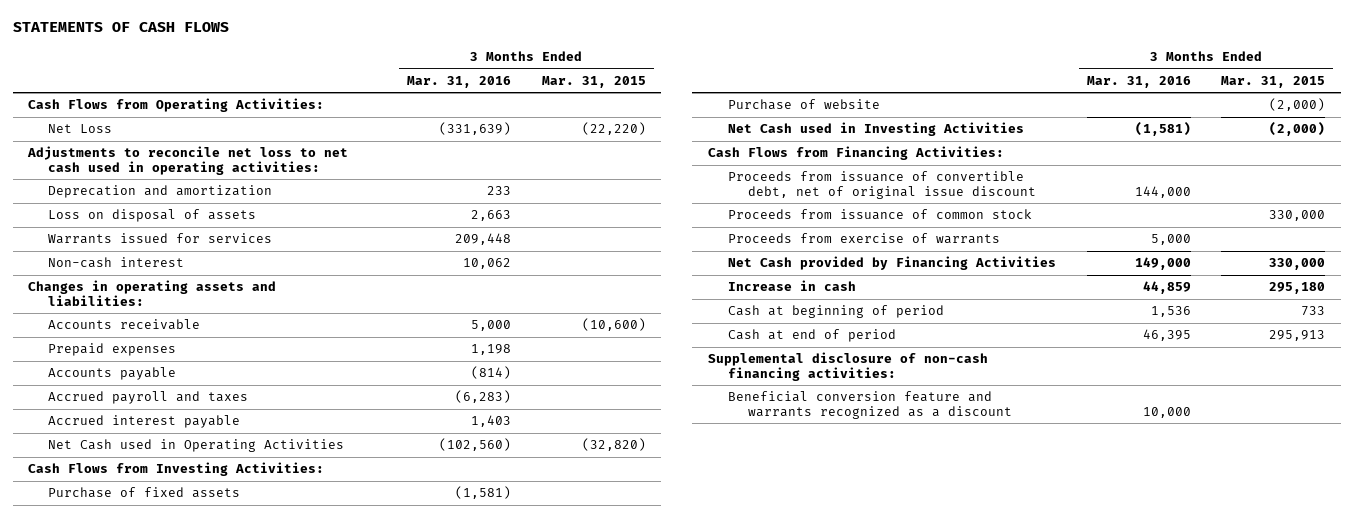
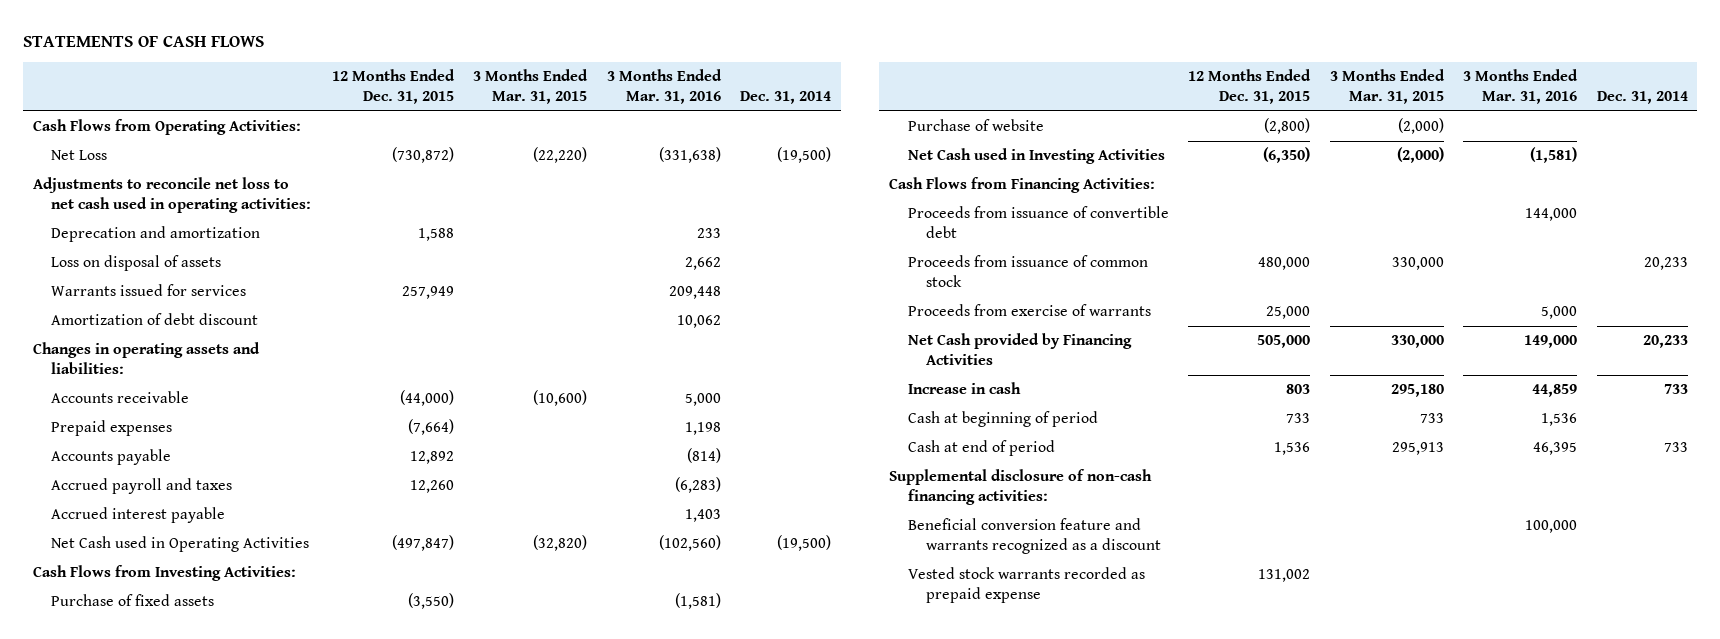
none -> [331,69,455,104] 12 Months Ended Dec. 31, 2015
none -> [740,90,832,104] Dec. 31, 2014
[439,122,512,136] (331,639) -> [658,147,721,164] (331,638)
[471,210,512,222] 2,663 -> [684,257,721,271] 2,662
[48,257,185,269] Non-cash interest -> [51,313,259,326] Amortization of debt discount
[727,171,1036,199] Proceeds from issuance of convertible debt, net of original issue discount -> [907,206,1169,238] Proceeds from issuance of convertible debt
[1142,406,1191,418] 10,000 -> [1525,520,1578,534] 100,000
none -> [907,567,1145,603] Vested stock warrants recorded as prepaid expense

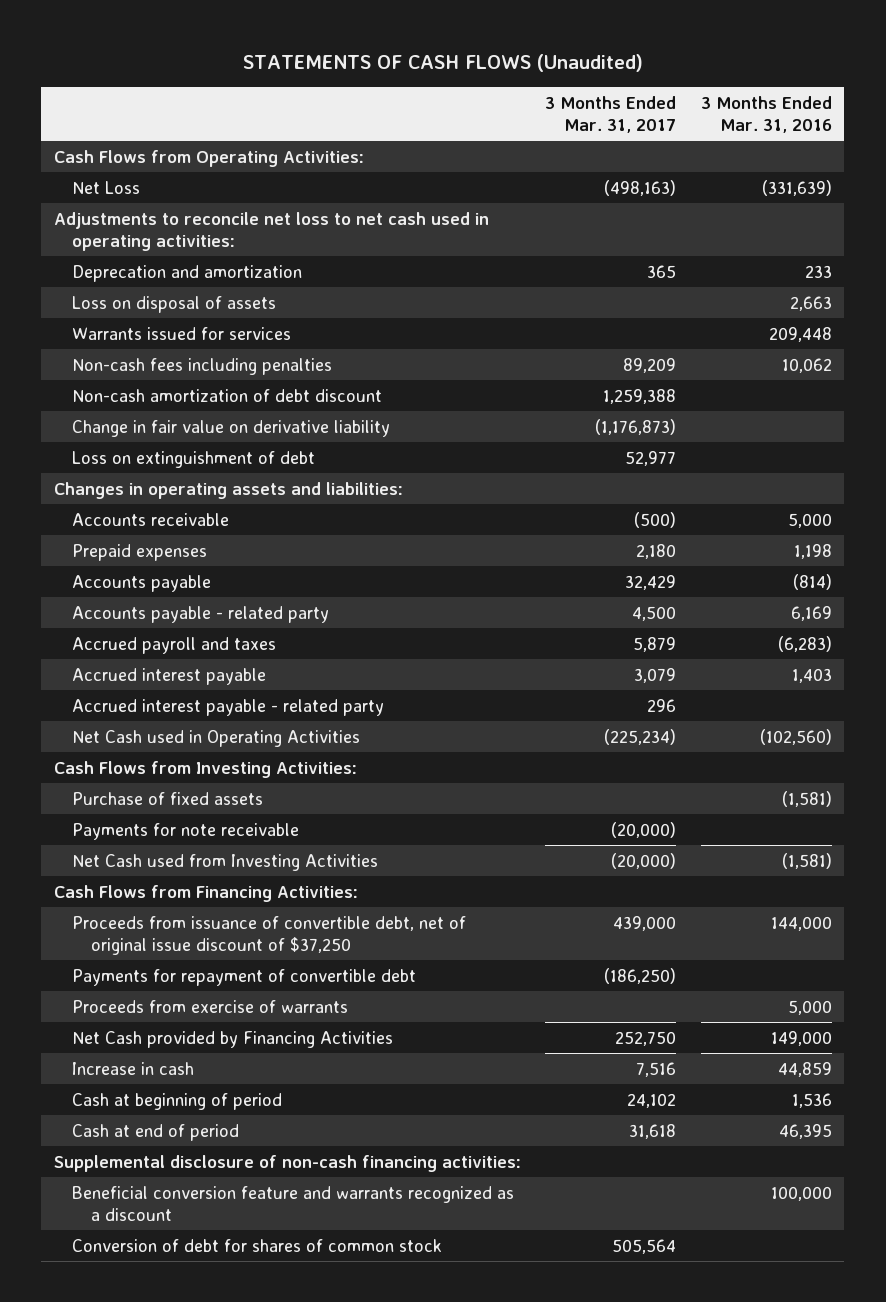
[22,35,264,47] STATEMENTS OF CASH FLOWS -> [242,54,643,73] STATEMENTS OF CASH FLOWS (Unaudited)
[331,69,455,104] 12 Months Ended Dec. 31, 2015 -> none
[473,69,589,104] 3 Months Ended Mar. 31, 2015 -> none
[740,90,832,104] Dec. 31, 2014 -> none
none -> [545,95,677,134] 3 Months Ended Mar. 31, 2017
[658,147,721,164] (331,638) -> [761,179,832,196] (331,639)
[684,257,721,271] 2,662 -> [789,295,832,311] 2,663
[51,313,259,326] Amortization of debt discount -> [72,357,333,375] Non-cash fees including penalties
none -> [72,388,383,402] Non-cash amortization of debt discount
none -> [72,419,391,437] Change in fair value on derivative liability
none -> [72,450,316,468] Loss on extinguishment of debt
none -> [72,605,330,623] Accounts payable - related party
none -> [72,698,385,716] Accrued interest payable - related party
[907,119,1044,132] Purchase of website -> none
none -> [72,822,300,840] Payments for note receivable
[907,148,1165,165] Net Cash used in Investing Activities -> [72,853,379,871] Net Cash used from Investing Activities
[907,255,1148,287] Proceeds from issuance of common stock -> none
[907,206,1169,238] Proceeds from issuance of convertible debt -> [72,915,467,955] Proceeds from issuance of convertible debt, net of original issue discount of $37,250
none -> [72,968,417,986] Payments for repayment of convertible debt
[907,567,1145,603] Vested stock warrants recorded as prepaid expense -> none
none -> [72,1238,443,1252] Conversion of debt for shares of common stock

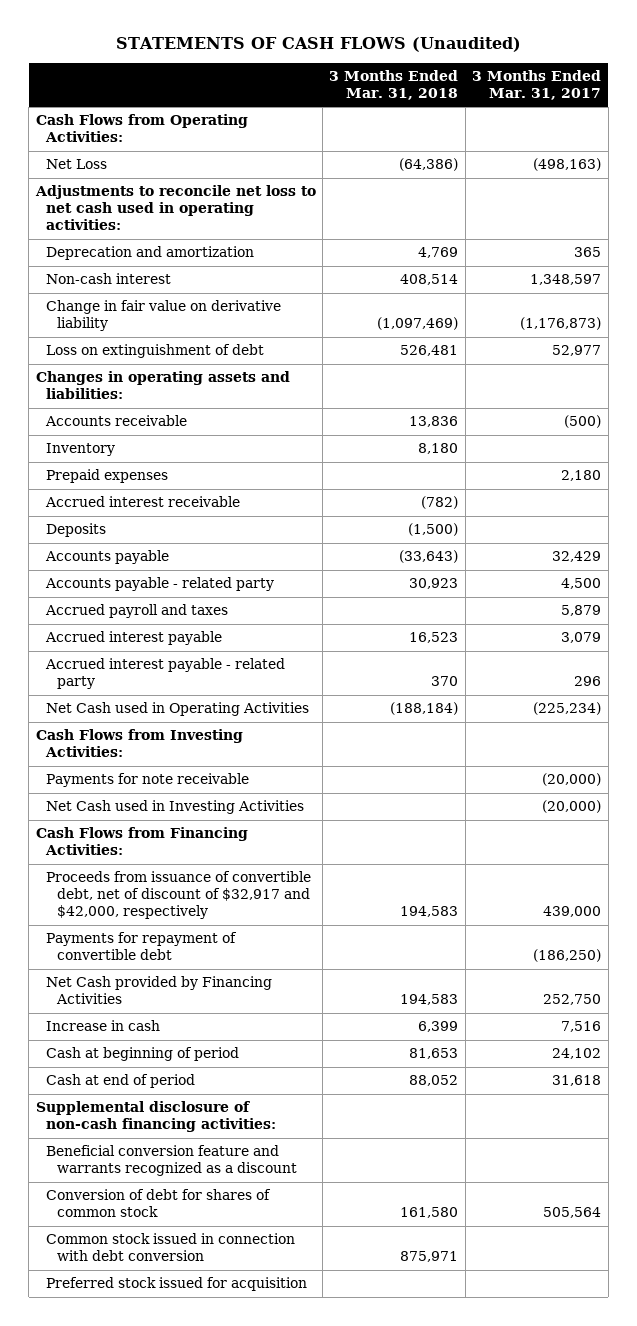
[700,95,832,134] 3 Months Ended Mar. 31, 2016 -> none
none -> [329,69,459,100] 3 Months Ended Mar. 31, 2018
[72,295,277,313] Loss on disposal of assets -> none
[72,326,292,340] Warrants issued for services -> none
[72,357,333,375] Non-cash fees including penalties -> none
[72,388,383,402] Non-cash amortization of debt discount -> [46,273,172,285] Non-cash interest
[603,388,677,404] 1,259,388 -> [530,274,602,286] 1,348,597
none -> [46,443,116,457] Inventory
none -> [45,496,241,508] Accrued interest receivable
none -> [46,523,107,538] Deposits
[72,791,264,805] Purchase of fixed assets -> none
[72,853,379,871] Net Cash used from Investing Activities -> [46,800,305,815] Net Cash used in Investing Activities
[72,915,467,955] Proceeds from issuance of convertible debt, net of original issue discount of $37,250 -> [46,871,312,920] Proceeds from issuance of convertible debt, net of discount of $32,917 and $42,000, respectively
[72,999,349,1013] Proceeds from exercise of warrants -> none
none -> [46,1233,296,1262] Common stock issued in connection with debt conversion
none -> [46,1277,308,1292] Preferred stock issued for acquisition

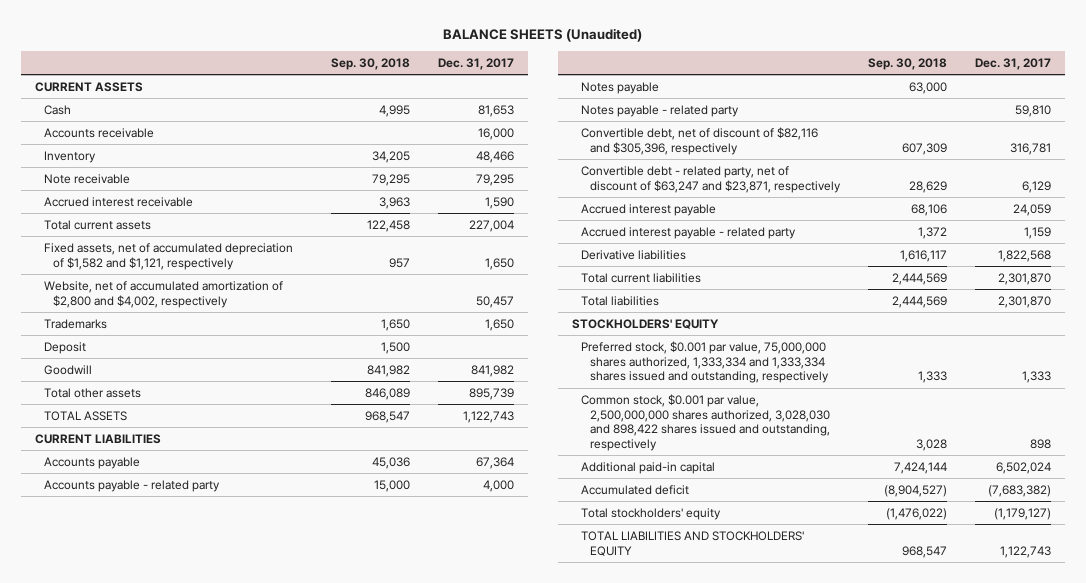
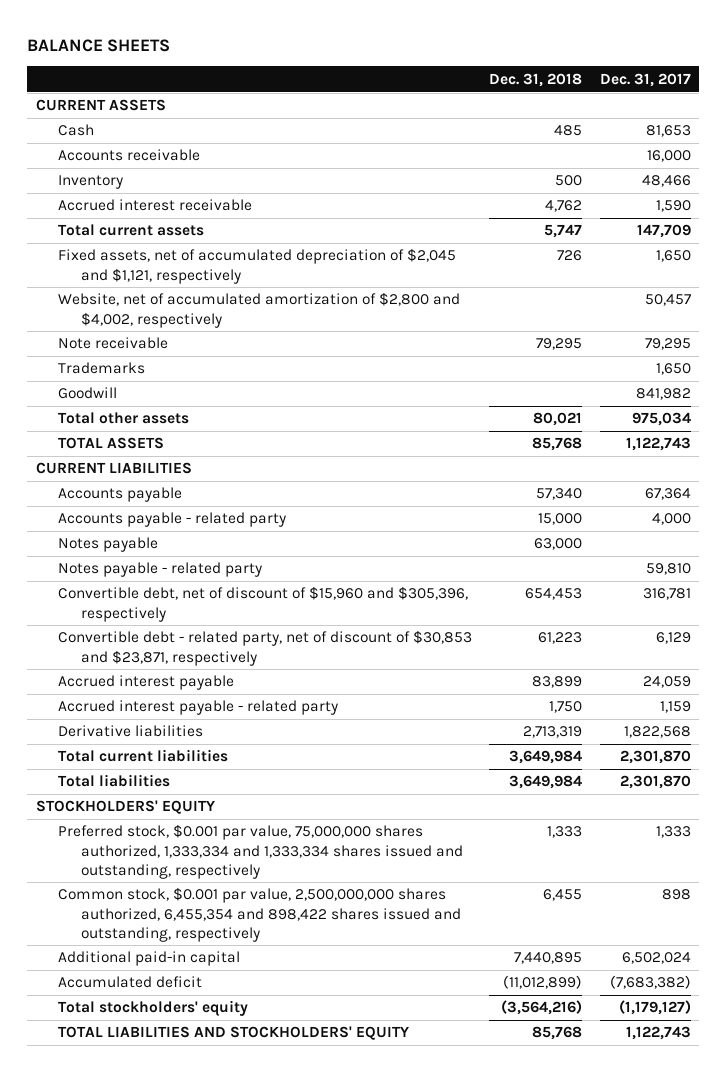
[442,28,642,43] BALANCE SHEETS (Unaudited) -> [27,38,171,52] BALANCE SHEETS
[331,57,411,70] Sep. 30, 2018 -> none
none -> [489,72,583,87] Dec. 31, 2018
[469,219,515,232] 227,004 -> [636,224,691,239] 147,709
[44,242,294,270] Fixed assets, net of accumulated depreciation of $1,582 and $1,121, respectively -> [58,248,457,284] Fixed assets, net of accumulated depreciation of $2,045 and $1,121, respectively
[44,173,131,184] Note receivable -> [58,337,169,350] Note receivable
[44,341,87,354] Deposit -> none
[469,387,515,400] 895,739 -> [631,412,691,427] 975,034
[580,126,818,155] Convertible debt, net of discount of $82,116 and $305,396, respectively -> [58,586,469,622] Convertible debt, net of discount of $15,960 and $305,396, respectively
[580,165,841,193] Convertible debt - related party, net of discount of $63,247 and $23,871, respectively -> [58,630,473,666] Convertible debt - related party, net of discount of $30,853 and $23,871, respectively
[580,393,830,452] Common stock, $0.001 par value, 2,500,000,000 shares authorized, 3,028,030 and 898,422 shares issued and outstanding, respectively -> [58,887,461,942] Common stock, $0.001 par value, 2,500,000,000 shares authorized, 6,455,354 and 898,422 shares issued and outstanding, respectively

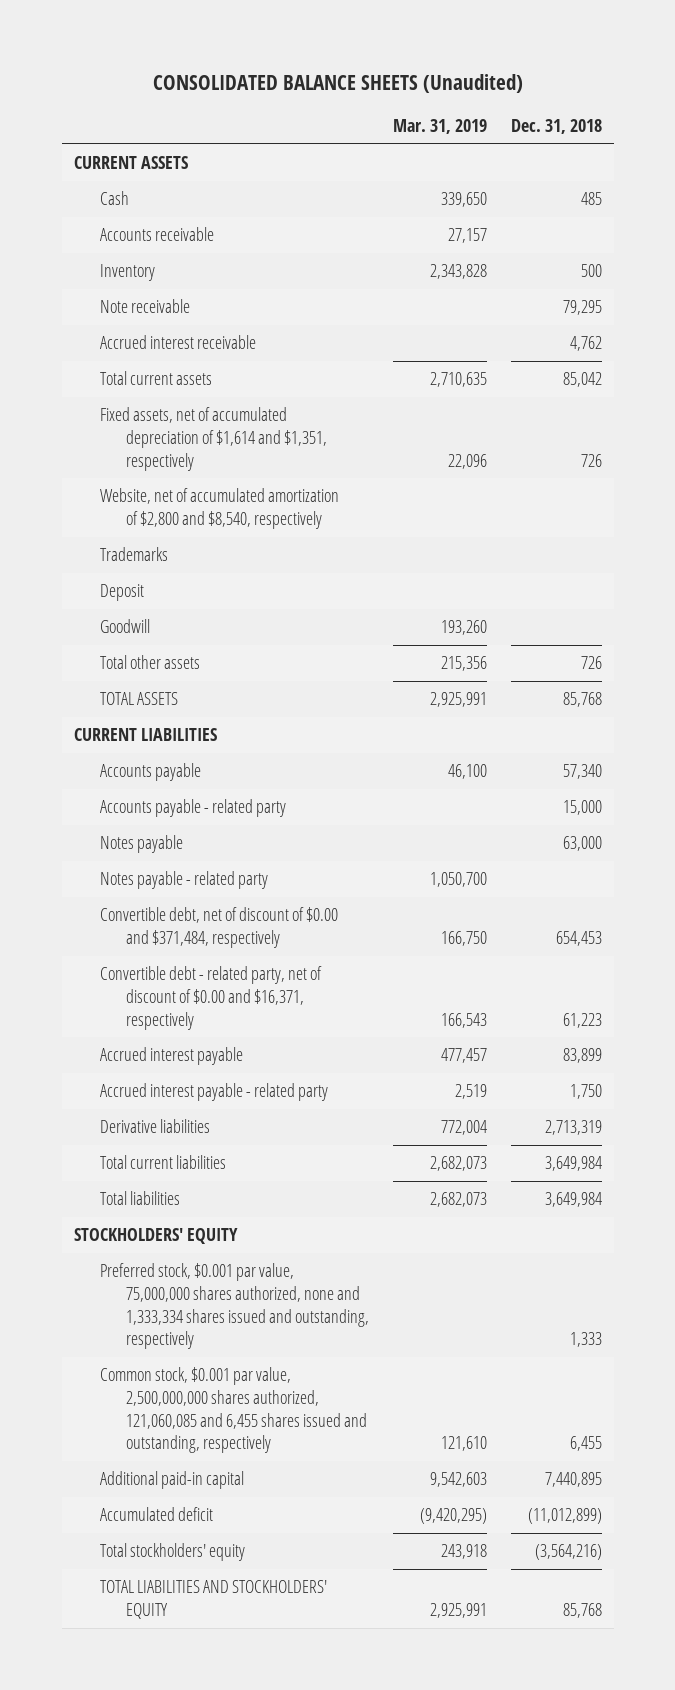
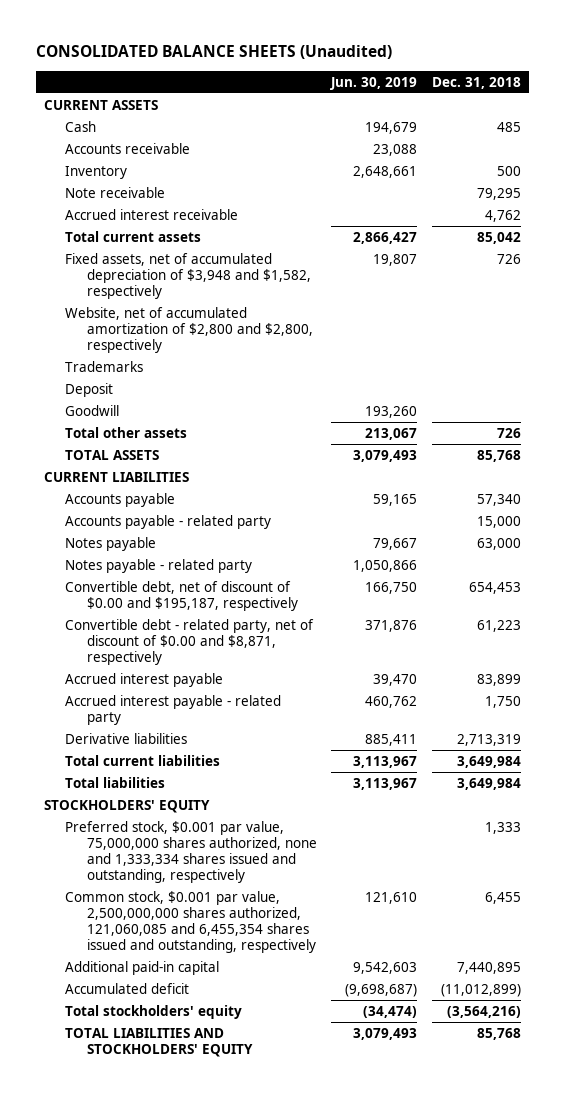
[392,119,487,135] Mar. 31, 2019 -> none
none -> [330,76,418,90] Jun. 30, 2019
[99,407,328,471] Fixed assets, net of accumulated depreciation of $1,614 and $1,351, respectively -> [65,252,311,300] Fixed assets, net of accumulated depreciation of $3,948 and $1,582, respectively
[99,488,339,530] Website, net of accumulated amortization of $2,800 and $8,540, respectively -> [65,306,313,354] Website, net of accumulated amortization of $2,800 and $2,800, respectively
[99,907,338,949] Convertible debt, net of discount of $0.00 and $371,484, respectively -> [65,580,298,612] Convertible debt, net of discount of $0.00 and $195,187, respectively
[99,966,322,1030] Convertible debt - related party, net of discount of $0.00 and $16,371, respectively -> [65,618,315,666] Convertible debt - related party, net of discount of $0.00 and $8,871, respectively
[99,1367,368,1454] Common stock, $0.001 par value, 2,500,000,000 shares authorized, 121,060,085 and 6,455 shares issued and outstanding, respectively -> [65,890,316,954] Common stock, $0.001 par value, 2,500,000,000 shares authorized, 121,060,085 and 6,455,354 shares issued and outstanding, respectively

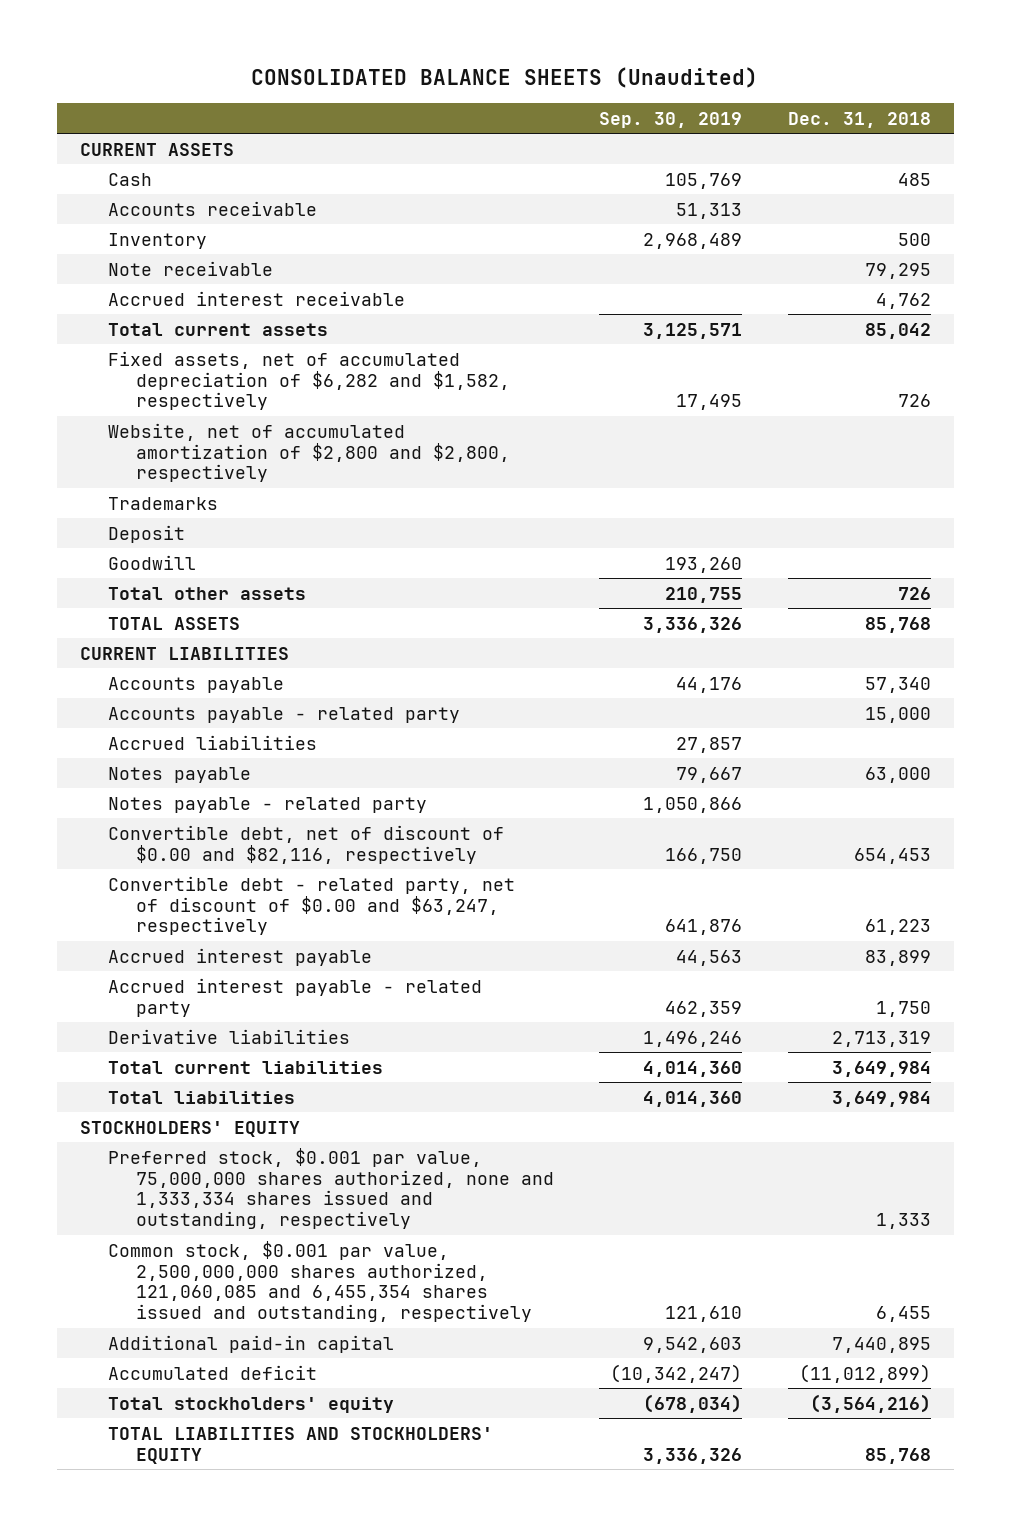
[330,76,418,90] Jun. 30, 2019 -> none
none -> [599,111,743,128] Sep. 30, 2019
[65,252,311,300] Fixed assets, net of accumulated depreciation of $3,948 and $1,582, respectively -> [107,350,510,411] Fixed assets, net of accumulated depreciation of $6,282 and $1,582, respectively
none -> [107,734,317,750] Accrued liabilities
[65,580,298,612] Convertible debt, net of discount of $0.00 and $195,187, respectively -> [107,824,504,864] Convertible debt, net of discount of $0.00 and $82,116, respectively
[65,618,315,666] Convertible debt - related party, net of discount of $0.00 and $8,871, respectively -> [107,875,515,936] Convertible debt - related party, net of discount of $0.00 and $63,247, respectively

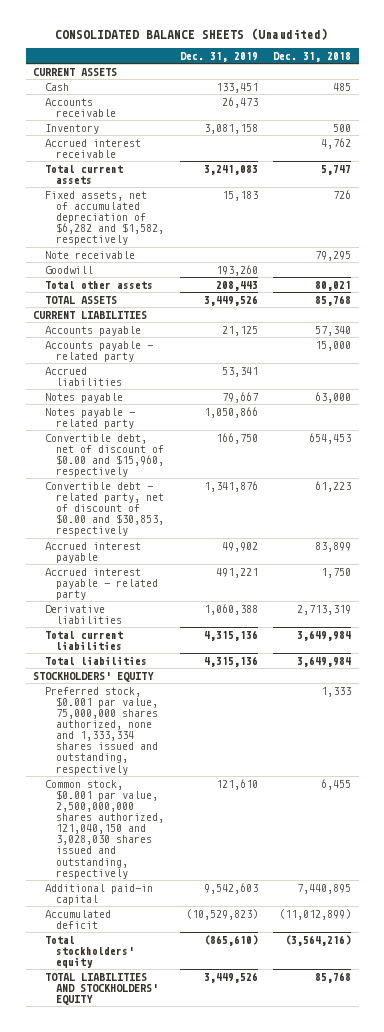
[599,111,743,128] Sep. 30, 2019 -> none
none -> [179,51,258,62] Dec. 31, 2019
[864,322,931,339] 85,042 -> [320,164,351,175] 5,747
[107,422,510,483] Website, net of accumulated amortization of $2,800 and $2,800, respectively -> none
[107,496,218,510] Trademarks -> none
[107,524,185,543] Deposit -> none
[107,260,273,276] Note receivable -> [44,250,135,259] Note receivable
[897,586,931,600] 726 -> [314,280,351,291] 80,021
[107,824,504,864] Convertible debt, net of discount of $0.00 and $82,116, respectively -> [44,433,165,477] Convertible debt, net of discount of $0.00 and $15,960, respectively
[107,875,515,936] Convertible debt - related party, net of discount of $0.00 and $63,247, respectively -> [44,481,165,537] Convertible debt - related party, net of discount of $0.00 and $30,853, respectively
[107,1240,532,1323] Common stock, $0.001 par value, 2,500,000,000 shares authorized, 121,060,085 and 6,455,354 shares issued and outstanding, respectively -> [44,779,165,879] Common stock, $0.001 par value, 2,500,000,000 shares authorized, 121,040,150 and 3,028,030 shares issued and outstanding, respectively

